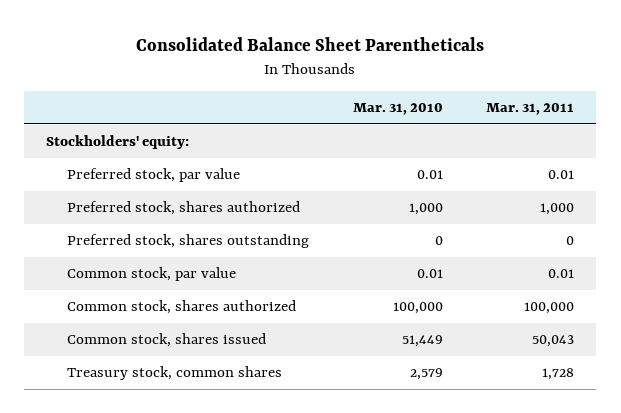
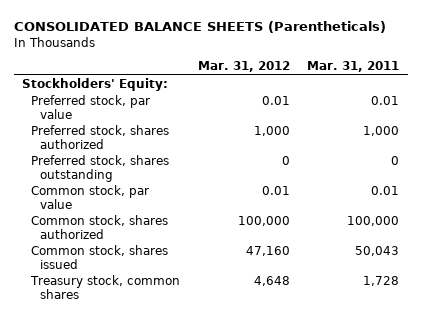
[136,36,485,51] Consolidated Balance Sheet Parentheticals -> [13,21,386,34] CONSOLIDATED BALANCE SHEETS (Parentheticals)
[352,103,443,116] Mar. 31, 2010 -> none
none -> [197,61,290,73] Mar. 31, 2012
[46,135,190,150] Stockholders' equity: -> [22,78,169,92] Stockholders' Equity:

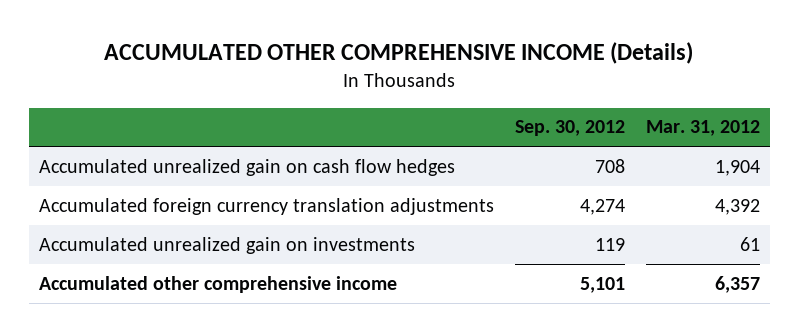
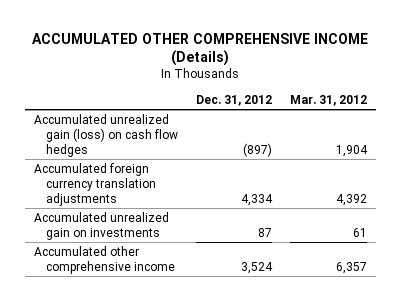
[514,120,625,137] Sep. 30, 2012 -> none
none -> [195,95,272,107] Dec. 31, 2012
[38,158,455,176] Accumulated unrealized gain on cash flow hedges -> [34,113,178,157] Accumulated unrealized gain (loss) on cash flow hedges

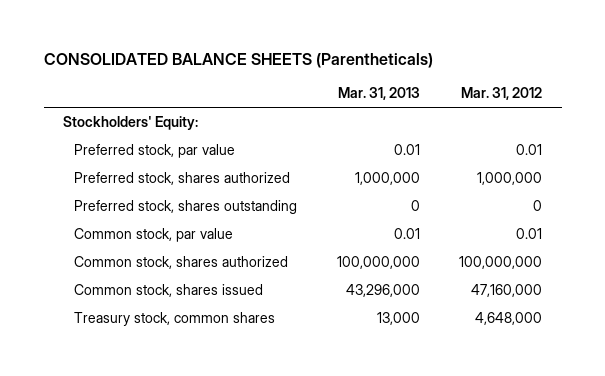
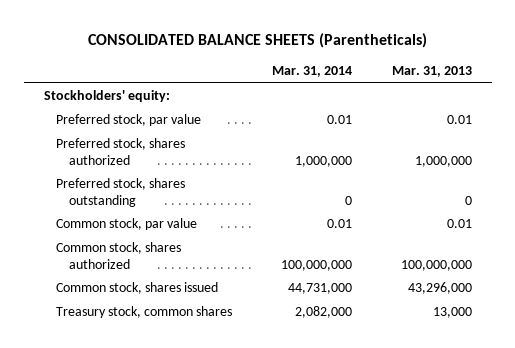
[461,87,543,101] Mar. 31, 2012 -> none
none -> [272,66,353,78] Mar. 31, 2014
[63,115,199,130] Stockholders' Equity: -> [43,90,170,103] Stockholders' equity:

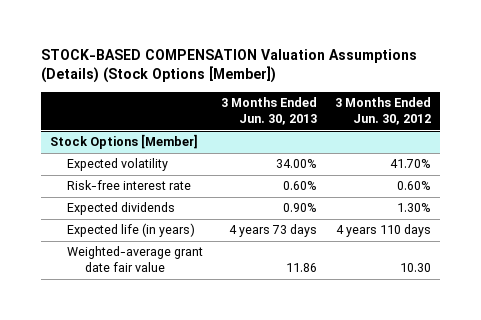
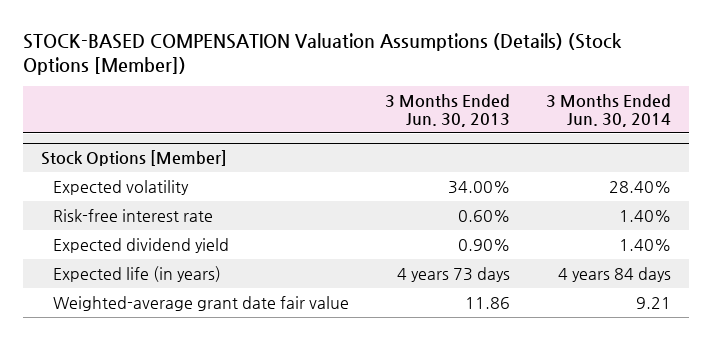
[334,97,431,125] 3 Months Ended Jun. 30, 2012 -> none
none -> [546,93,672,127] 3 Months Ended Jun. 30, 2014
[67,202,176,216] Expected dividends -> [53,237,230,253] Expected dividend yield

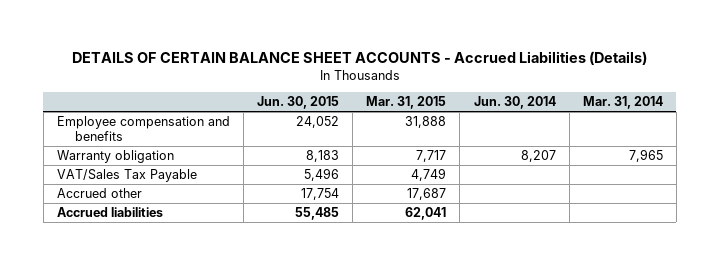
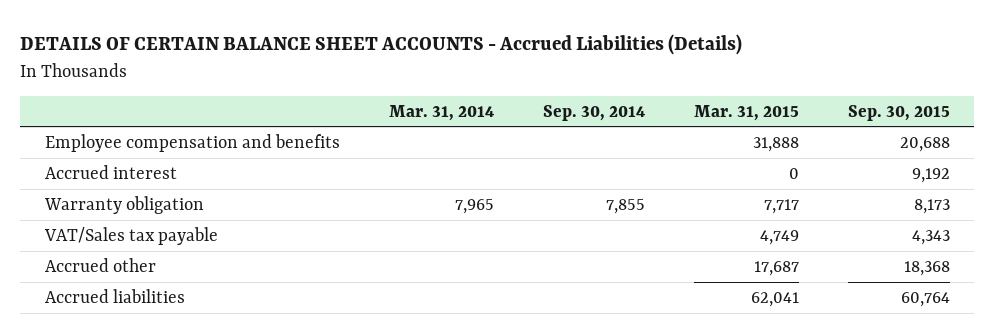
[257,96,340,110] Jun. 30, 2015 -> none
[473,96,556,110] Jun. 30, 2014 -> none
none -> [542,104,645,121] Sep. 30, 2014
none -> [847,104,950,121] Sep. 30, 2015
none -> [44,164,177,179] Accrued interest
[57,168,198,182] VAT/Sales Tax Payable -> [43,226,218,245] VAT/Sales tax payable

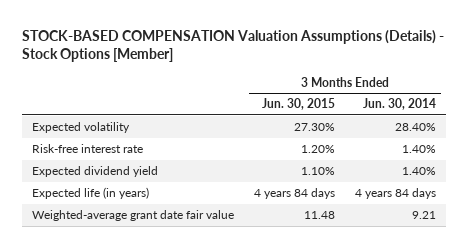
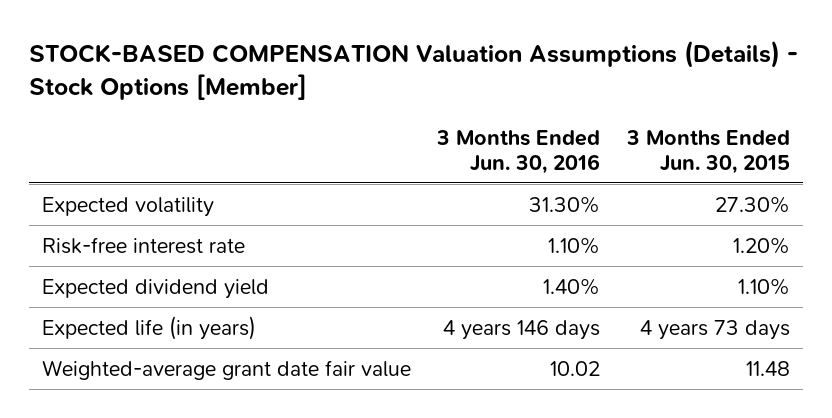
[362,98,436,111] Jun. 30, 2014 -> none
none -> [436,129,601,174] 3 Months Ended Jun. 30, 2016
[253,188,335,200] 4 years 84 days -> [640,319,791,340] 4 years 73 days

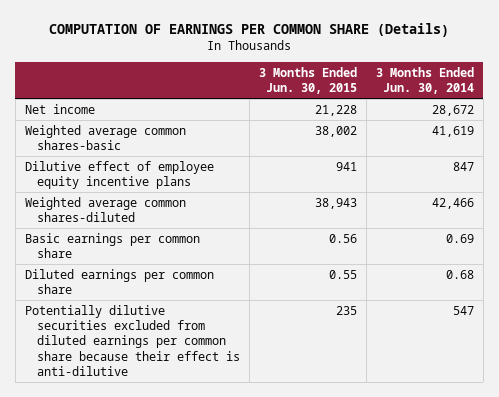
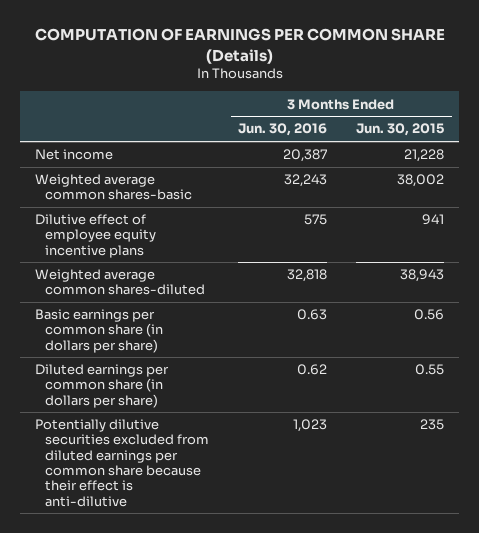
[375,66,474,95] 3 Months Ended Jun. 30, 2014 -> none
none -> [238,123,328,137] Jun. 30, 2016
[24,232,200,259] Basic earnings per common share -> [34,309,164,353] Basic earnings per common share (in dollars per share)
[24,268,214,295] Diluted earnings per common share -> [34,364,169,408] Diluted earnings per common share (in dollars per share)

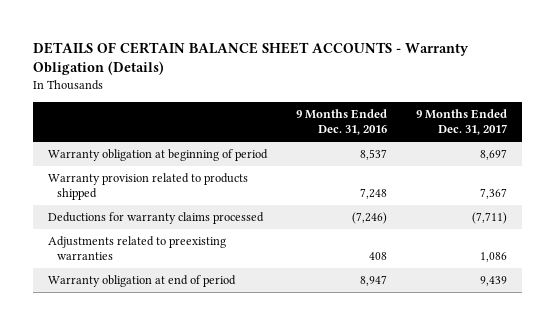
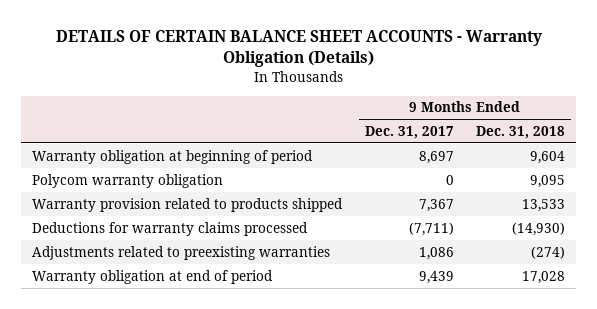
[296,109,388,136] 9 Months Ended Dec. 31, 2016 -> none
none -> [475,125,565,139] Dec. 31, 2018
none -> [32,173,224,188] Polycom warranty obligation

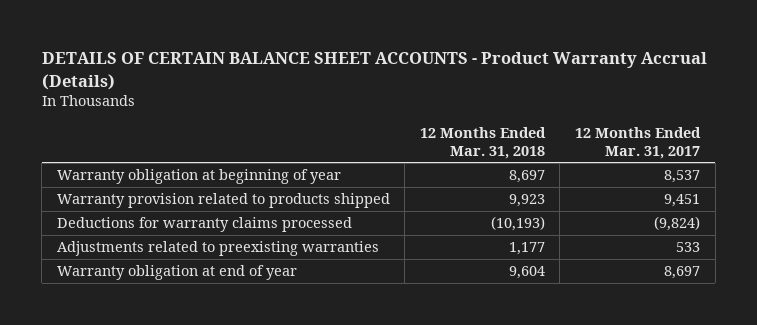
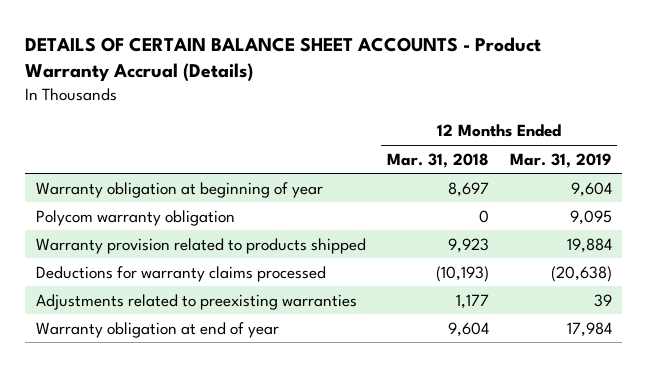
[574,126,701,159] 12 Months Ended Mar. 31, 2017 -> none
none -> [509,152,612,168] Mar. 31, 2019
none -> [35,209,235,226] Polycom warranty obligation

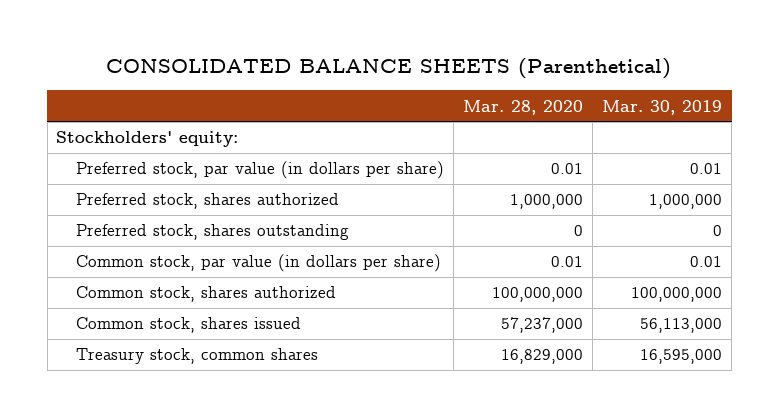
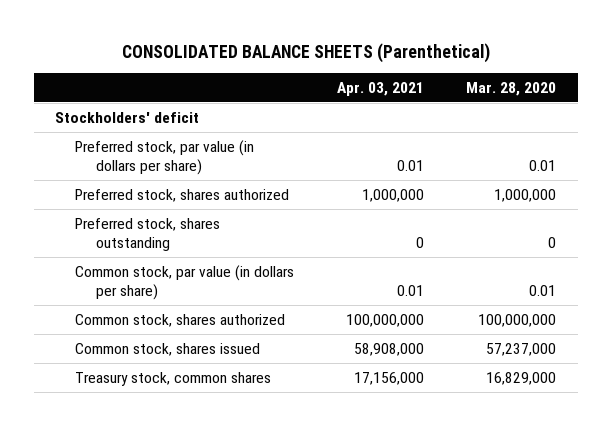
[602,99,723,115] Mar. 30, 2019 -> none
none -> [336,81,424,96] Apr. 03, 2021
[56,131,239,148] Stockholders' equity: -> [54,111,199,123] Stockholders' deficit

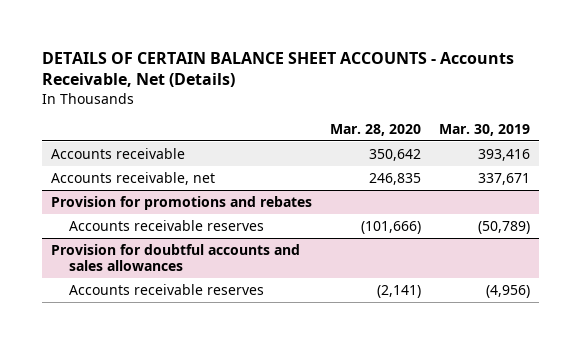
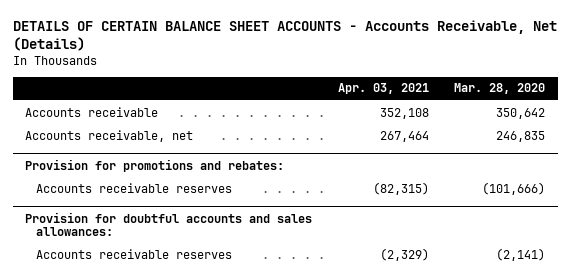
[439,124,531,137] Mar. 30, 2019 -> none
none -> [337,83,429,95] Apr. 03, 2021
[51,195,313,210] Provision for promotions and rebates -> [25,158,285,172] Provision for promotions and rebates:
[51,243,301,271] Provision for doubtful accounts and sales allowances -> [25,211,313,237] Provision for doubtful accounts and sales allowances:

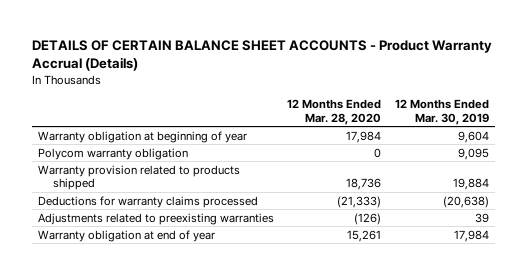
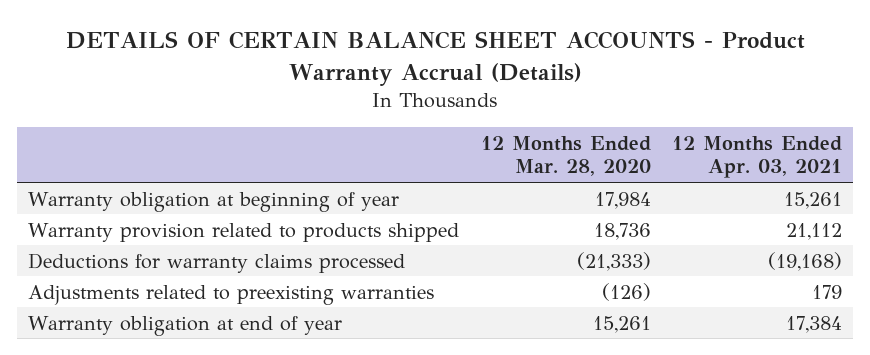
[394,99,489,125] 12 Months Ended Mar. 30, 2019 -> none
none -> [672,135,843,179] 12 Months Ended Apr. 03, 2021
[38,147,189,160] Polycom warranty obligation -> none

